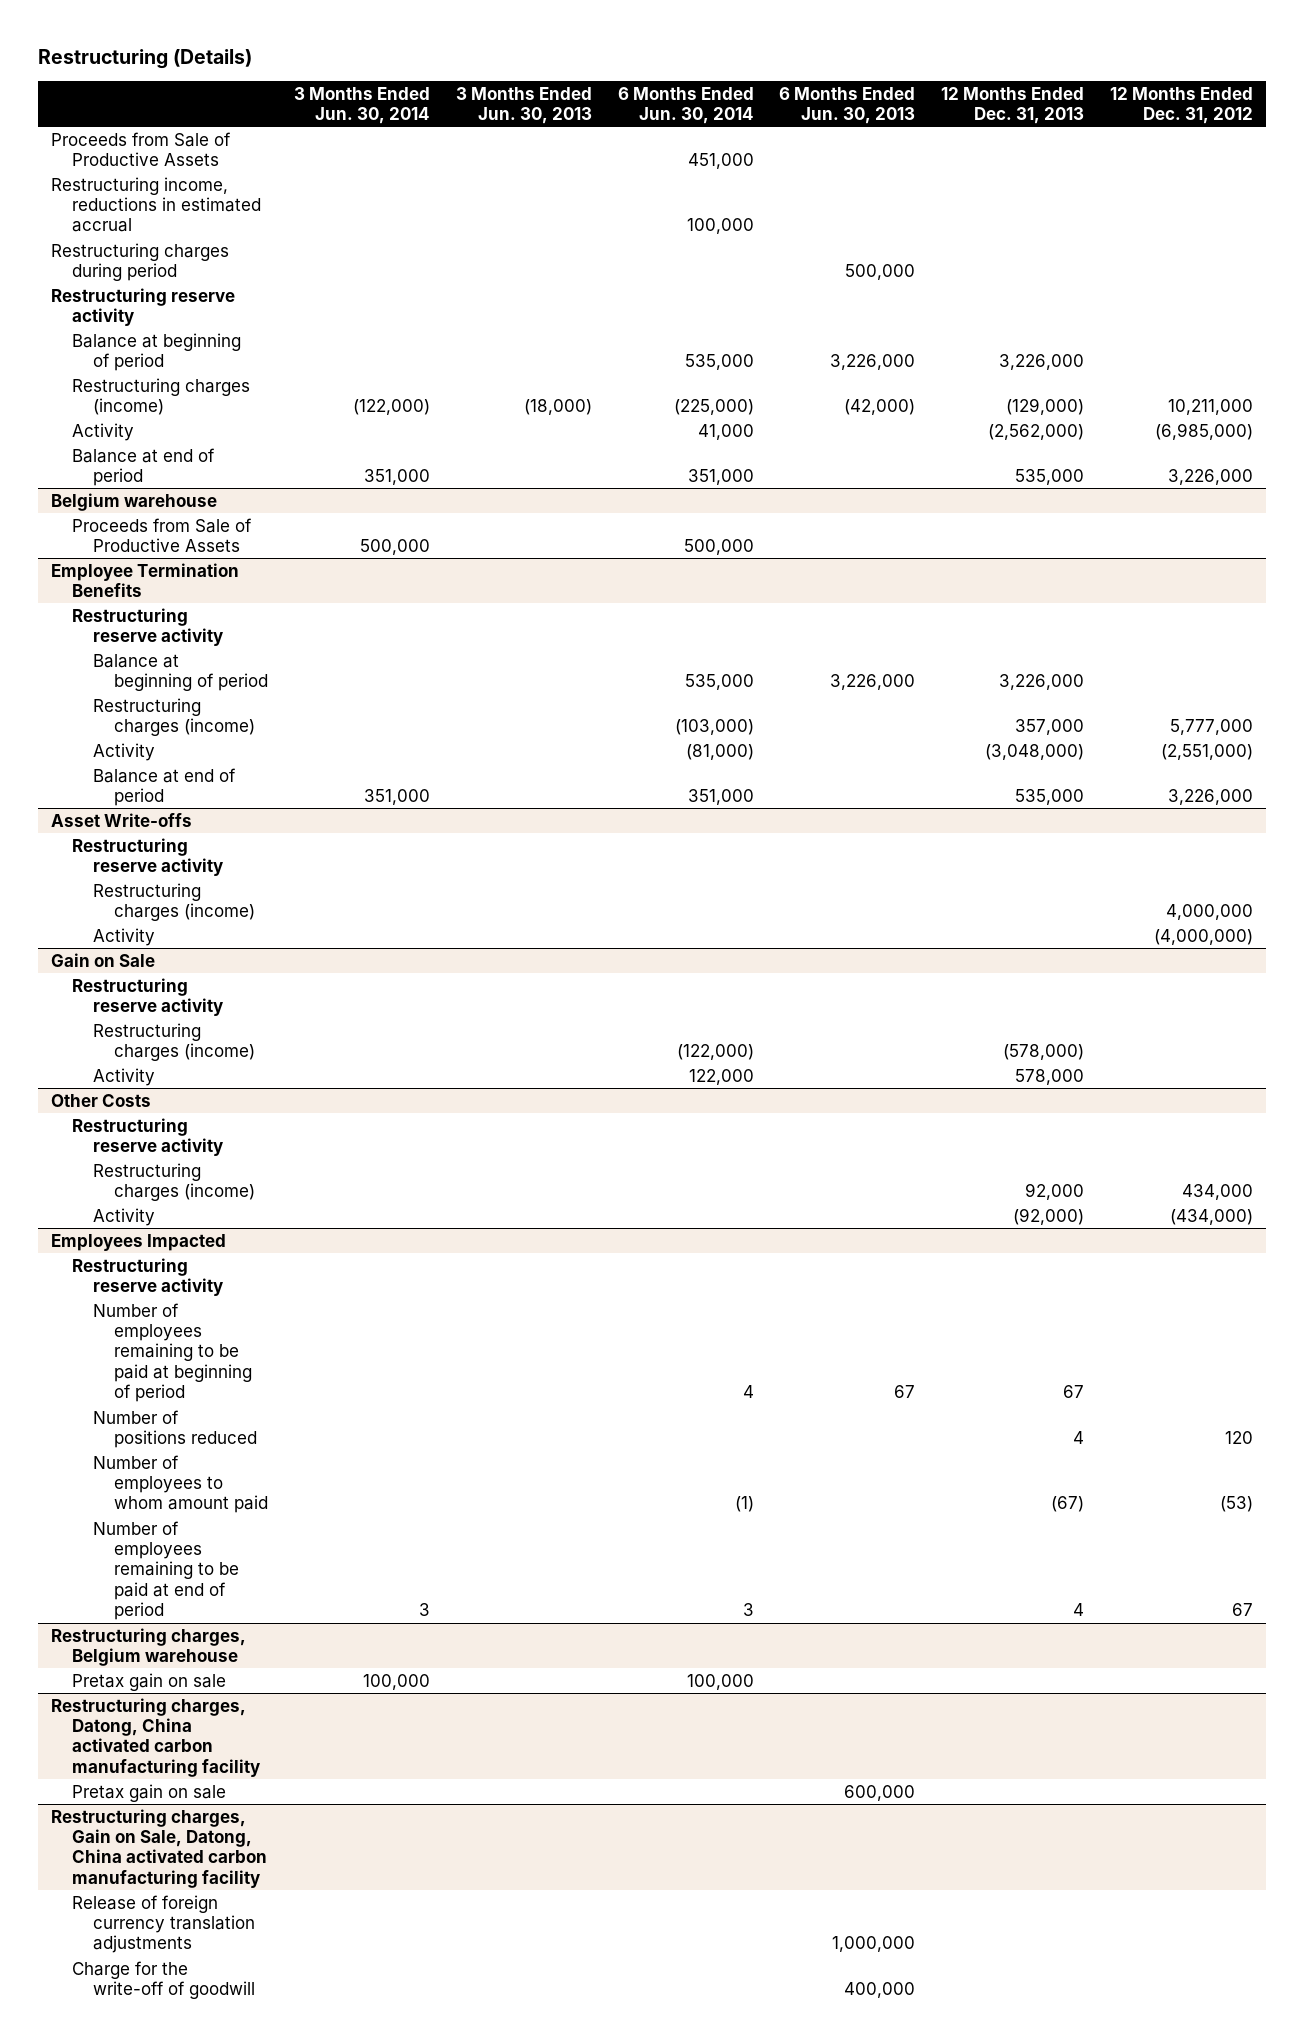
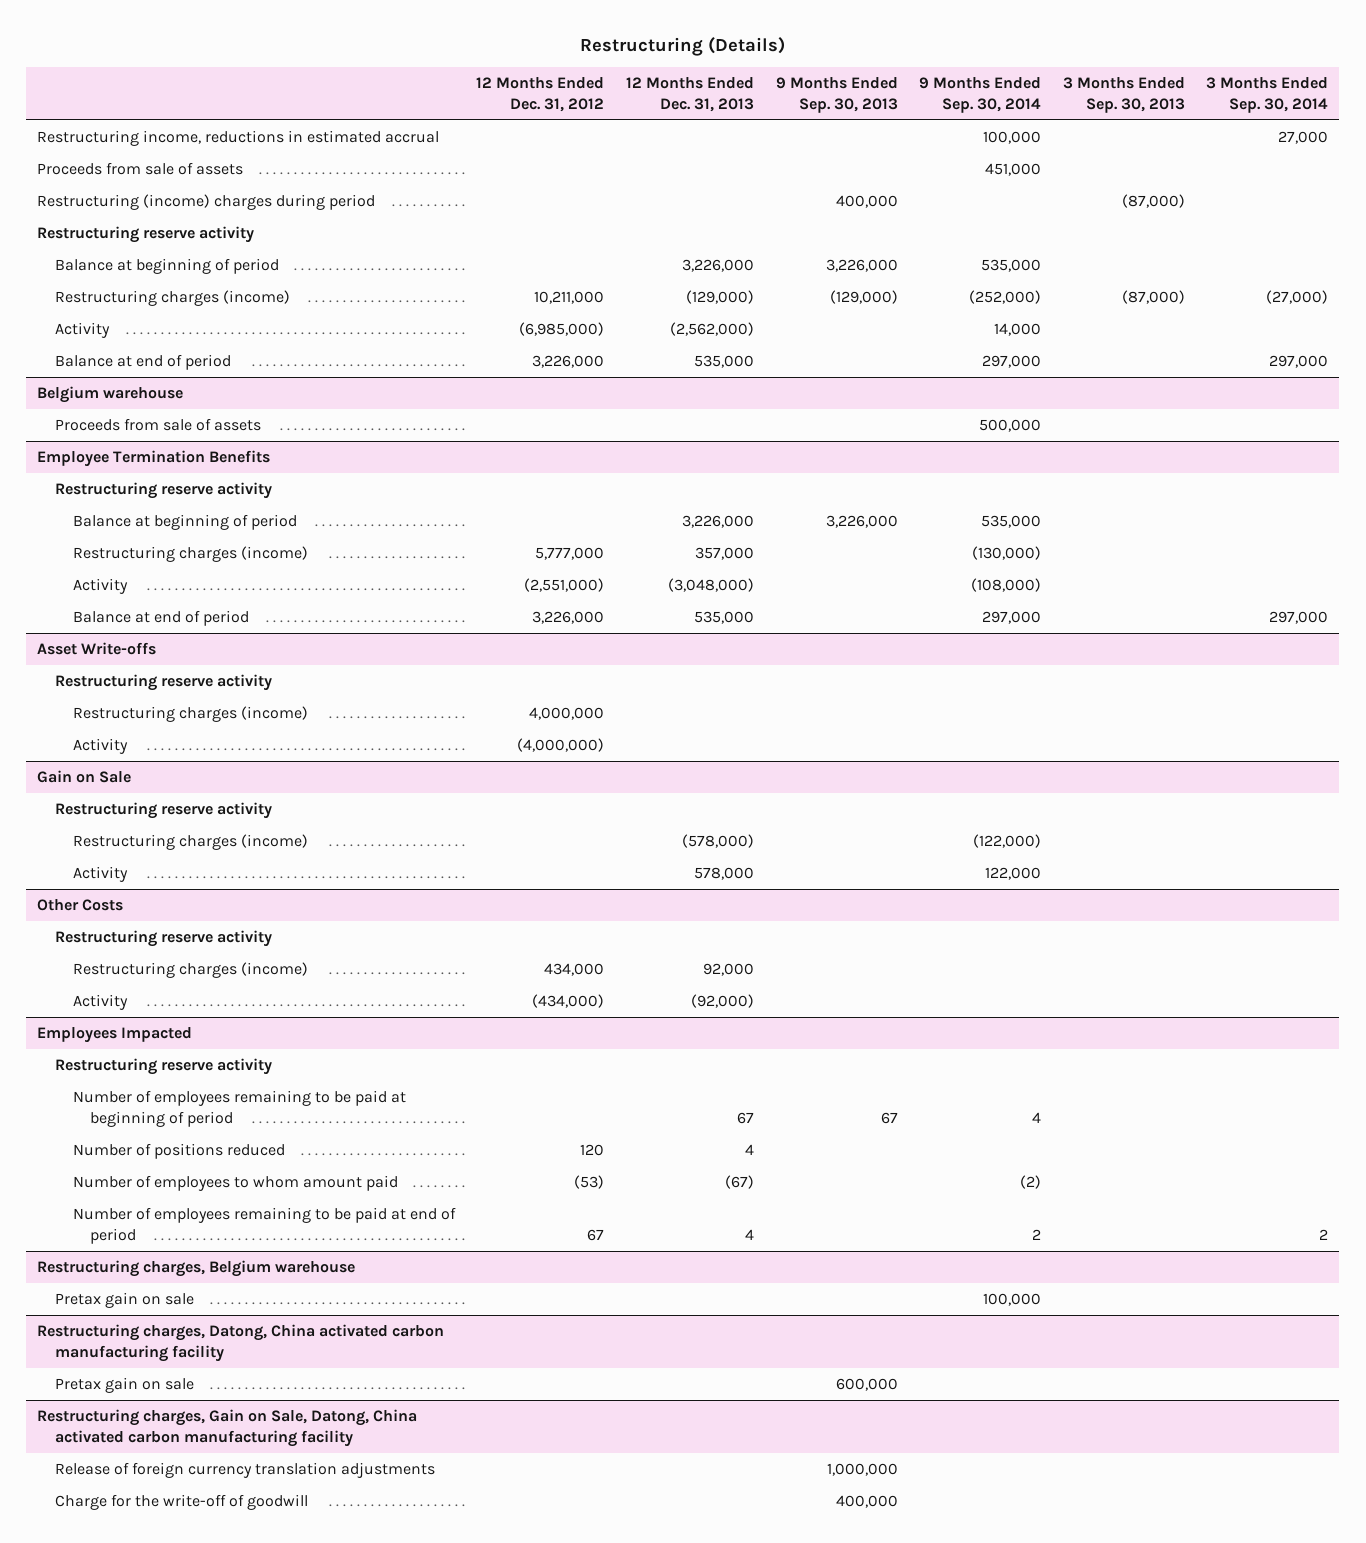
[294,86,431,124] 3 Months Ended Jun. 30, 2014 -> none
[455,86,592,124] 3 Months Ended Jun. 30, 2013 -> none
[617,86,754,124] 6 Months Ended Jun. 30, 2014 -> none
[779,86,916,124] 6 Months Ended Jun. 30, 2013 -> none
none -> [775,77,898,113] 9 Months Ended Sep. 30, 2013
none -> [919,77,1042,113] 9 Months Ended Sep. 30, 2014
none -> [1062,77,1185,113] 3 Months Ended Sep. 30, 2013
none -> [1206,77,1329,113] 3 Months Ended Sep. 30, 2014
[50,131,231,167] Proceeds from Sale of Productive Assets -> none
none -> [37,162,244,176] Proceeds from sale of assets
[50,242,229,282] Restructuring charges during period -> [37,194,376,211] Restructuring (income) charges during period
[72,517,253,553] Proceeds from Sale of Productive Assets -> [54,418,261,432] Proceeds from sale of assets

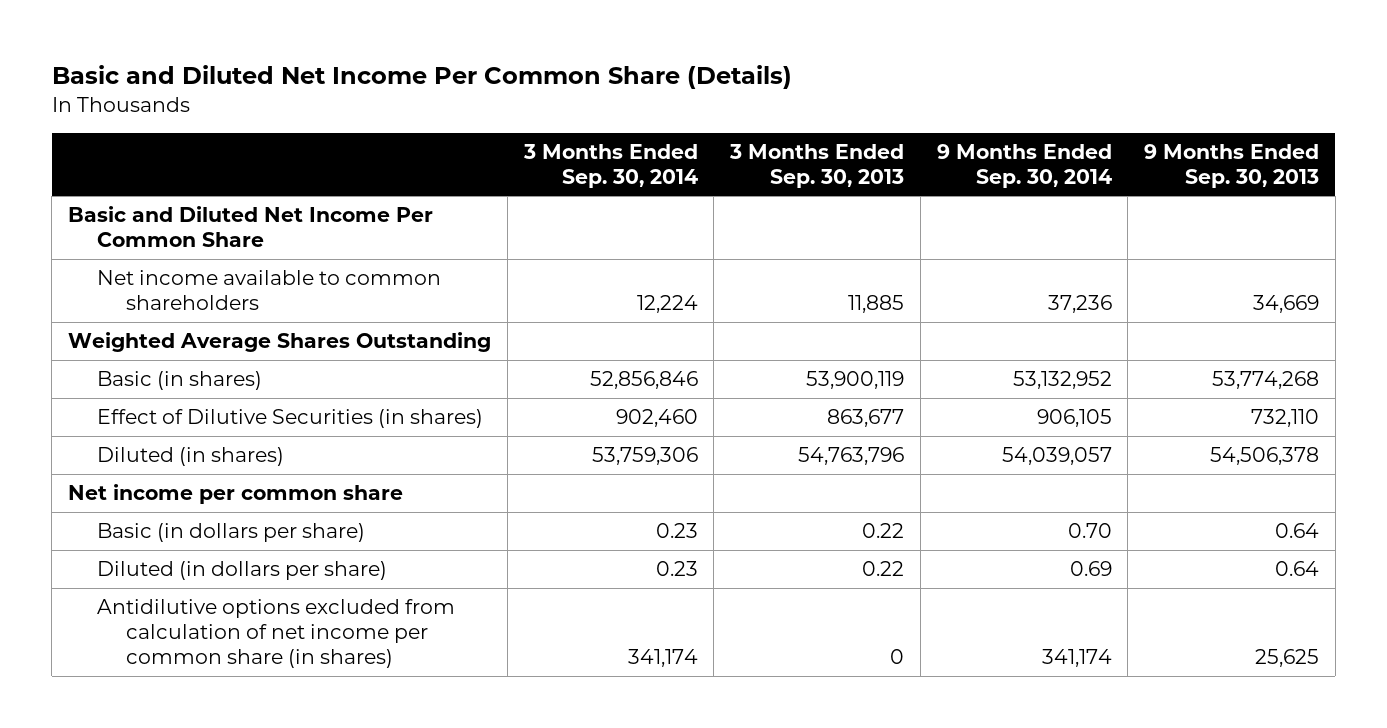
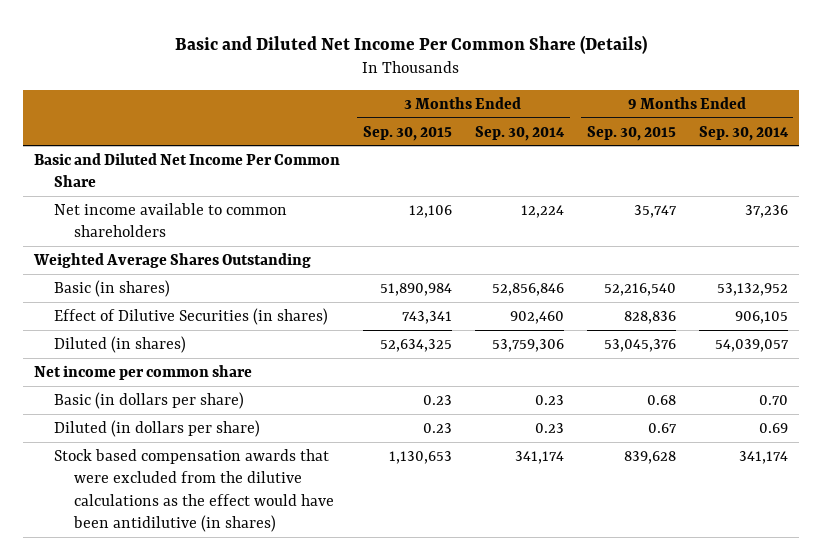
[729,143,905,188] 3 Months Ended Sep. 30, 2013 -> none
[1144,143,1320,188] 9 Months Ended Sep. 30, 2013 -> none
none -> [362,125,452,141] Sep. 30, 2015
none -> [586,125,676,141] Sep. 30, 2015
[97,599,456,669] Antidilutive options excluded from calculation of net income per common share (in shares) -> [54,448,335,533] Stock based compensation awards that were excluded from the dilutive calculations as the effect would have been antidilutive (in shares)

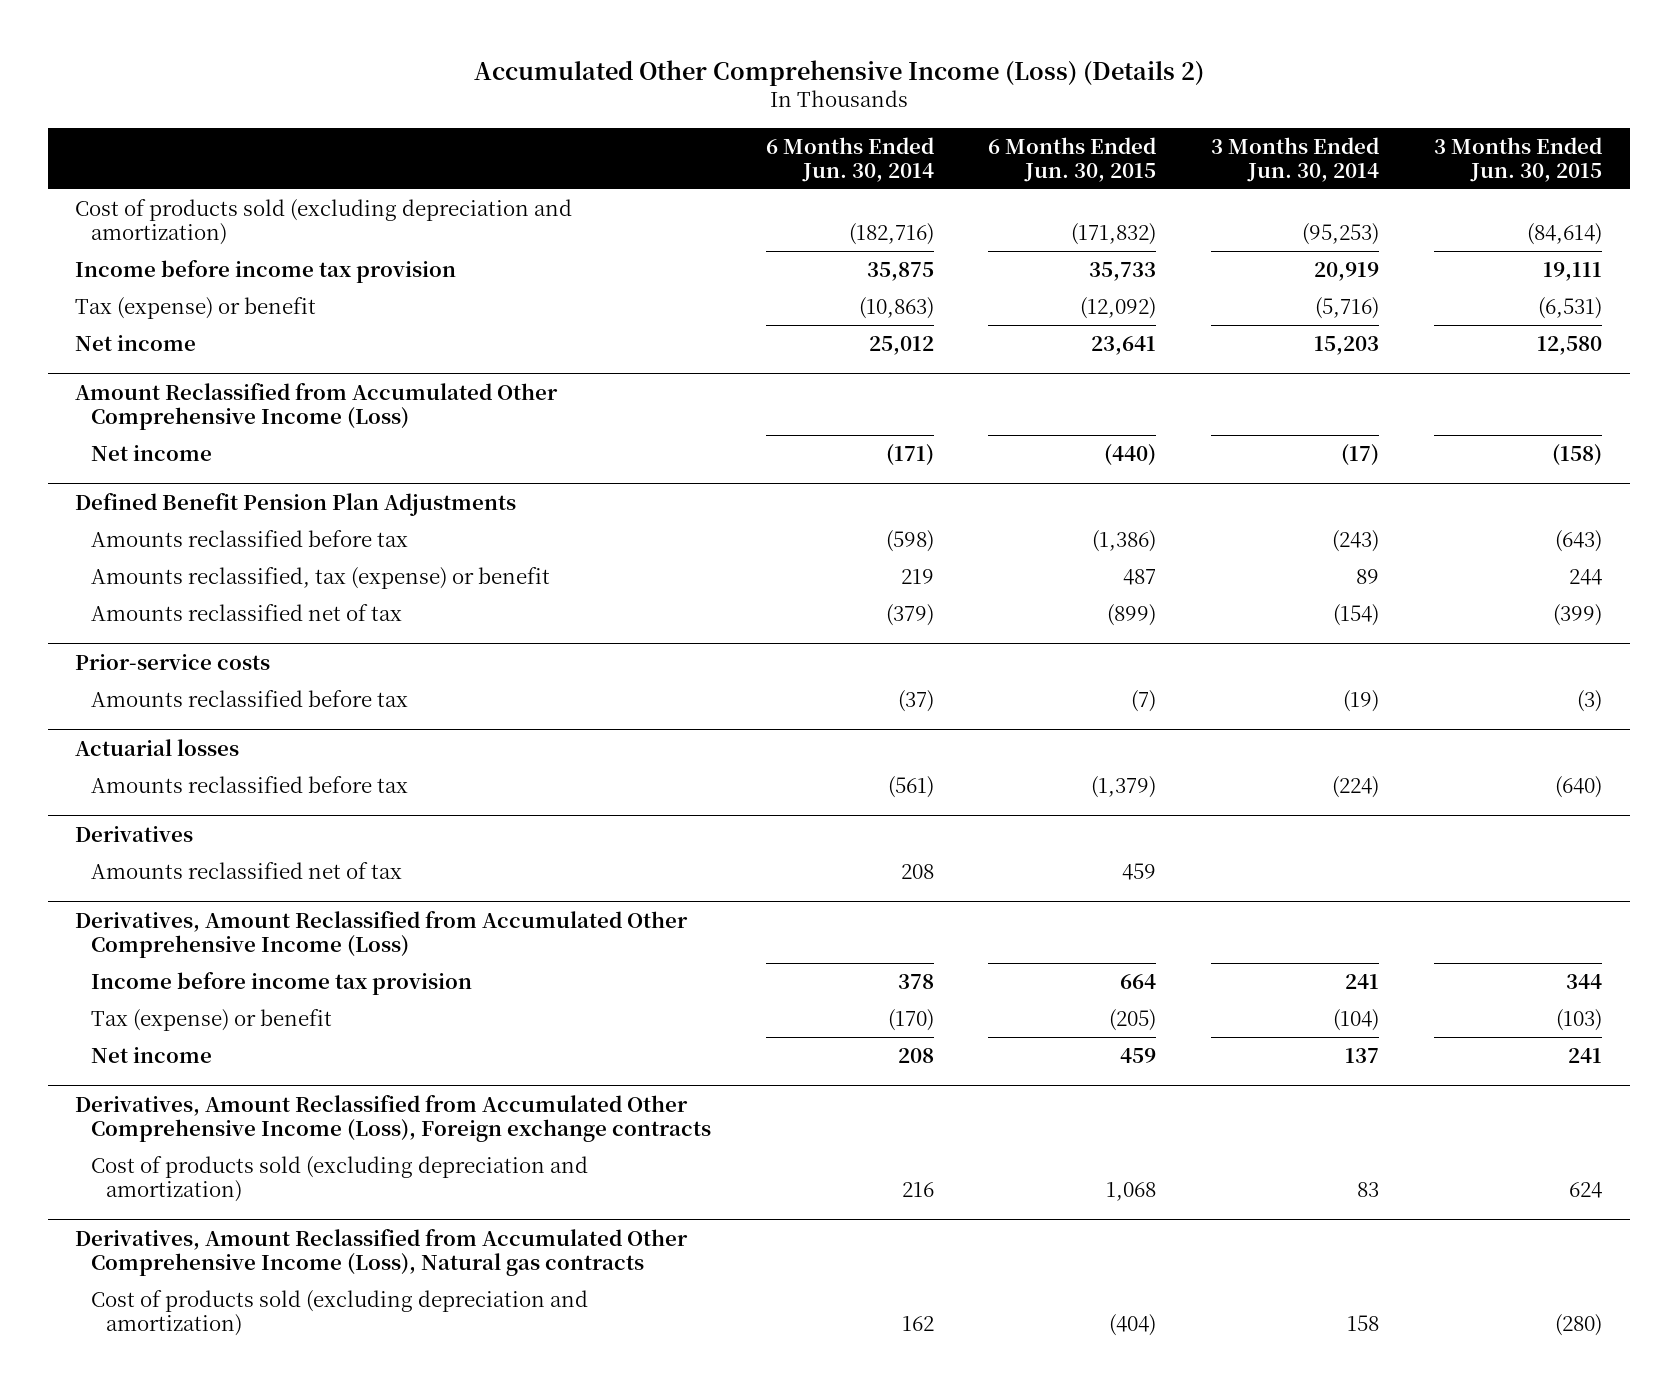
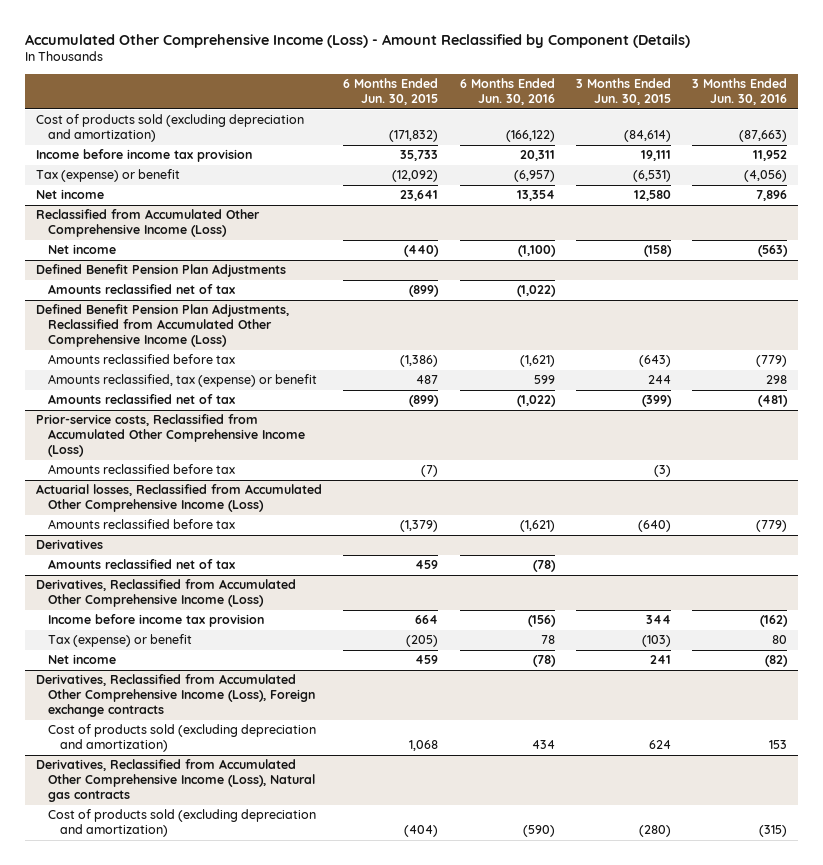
[473,59,1204,86] Accumulated Other Comprehensive Income (Loss) (Details 2) -> [25,33,691,48] Accumulated Other Comprehensive Income (Loss) - Amount Reclassified by Component (Details)
[765,136,934,182] 6 Months Ended Jun. 30, 2014 -> none
[1211,136,1380,182] 3 Months Ended Jun. 30, 2014 -> none
none -> [459,78,555,106] 6 Months Ended Jun. 30, 2016
none -> [692,78,788,106] 3 Months Ended Jun. 30, 2016
[75,382,559,430] Amount Reclassified from Accumulated Other Comprehensive Income (Loss) -> [36,209,261,238] Reclassified from Accumulated Other Comprehensive Income (Loss)
none -> [47,284,235,295] Amounts reclassified net of tax
none -> [36,304,290,348] Defined Benefit Pension Plan Adjustments, Reclassified from Accumulated Other Comprehensive Income (Loss)
[75,653,271,670] Prior-service costs -> none
none -> [36,414,305,458] Prior-service costs, Reclassified from Accumulated Other Comprehensive Income (Loss)
[75,738,240,756] Actuarial losses -> none
none -> [36,484,323,513] Actuarial losses, Reclassified from Accumulated Other Comprehensive Income (Loss)
[75,910,689,958] Derivatives, Amount Reclassified from Accumulated Other Comprehensive Income (Loss) -> [36,579,297,608] Derivatives, Reclassified from Accumulated Other Comprehensive Income (Loss)
[75,1094,711,1142] Derivatives, Amount Reclassified from Accumulated Other Comprehensive Income (Loss), Foreign exchange contracts -> [36,674,315,718] Derivatives, Reclassified from Accumulated Other Comprehensive Income (Loss), Foreign exchange contracts
[75,1228,689,1276] Derivatives, Amount Reclassified from Accumulated Other Comprehensive Income (Loss), Natural gas contracts -> [36,759,315,803] Derivatives, Reclassified from Accumulated Other Comprehensive Income (Loss), Natural gas contracts

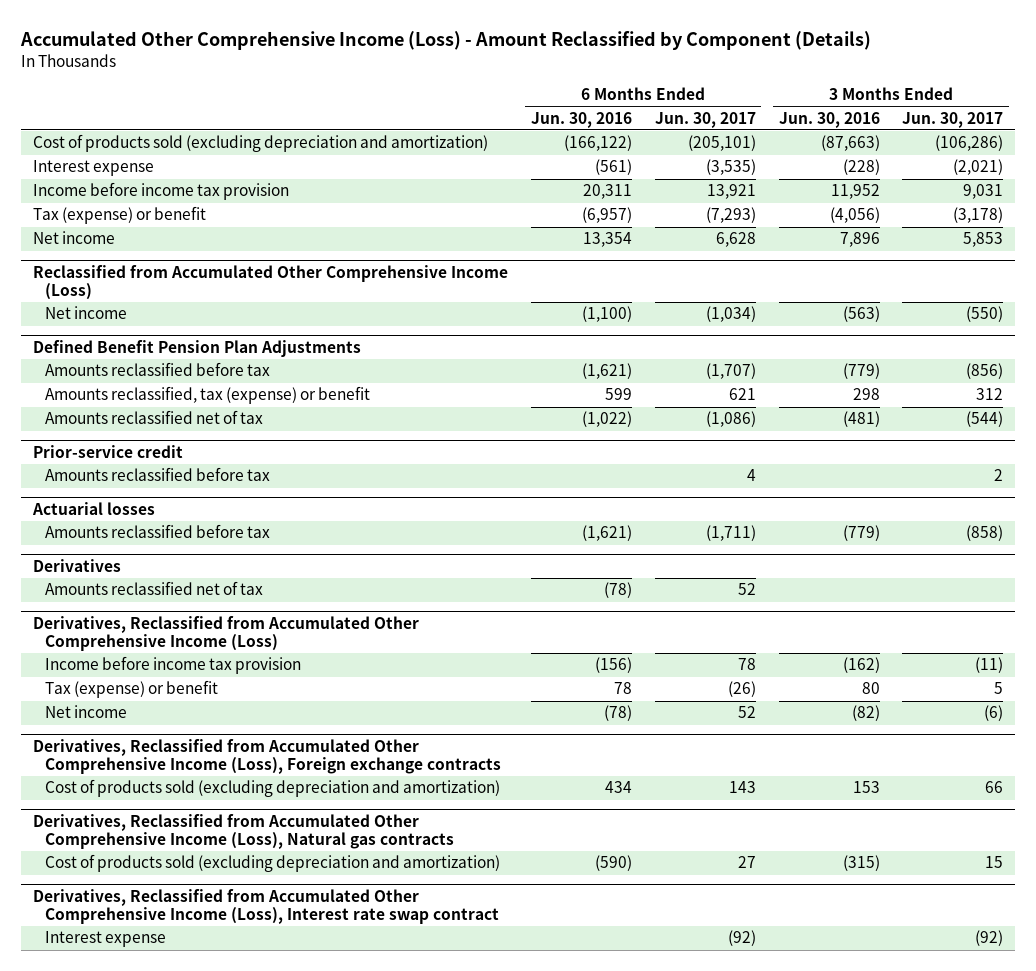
[343,78,439,106] 6 Months Ended Jun. 30, 2015 -> none
[575,78,671,106] 3 Months Ended Jun. 30, 2015 -> none
none -> [654,111,756,128] Jun. 30, 2017
none -> [902,111,1004,128] Jun. 30, 2017
none -> [32,160,154,177] Interest expense
[47,284,235,295] Amounts reclassified net of tax -> none
[36,304,290,348] Defined Benefit Pension Plan Adjustments, Reclassified from Accumulated Other Comprehensive Income (Loss) -> none
[36,414,305,458] Prior-service costs, Reclassified from Accumulated Other Comprehensive Income (Loss) -> none
none -> [32,444,183,458] Prior-service credit
[36,484,323,513] Actuarial losses, Reclassified from Accumulated Other Comprehensive Income (Loss) -> none
none -> [31,501,155,515] Actuarial losses
none -> [32,888,500,924] Derivatives, Reclassified from Accumulated Other Comprehensive Income (Loss), Interest rate swap contract
none -> [45,931,167,948] Interest expense

